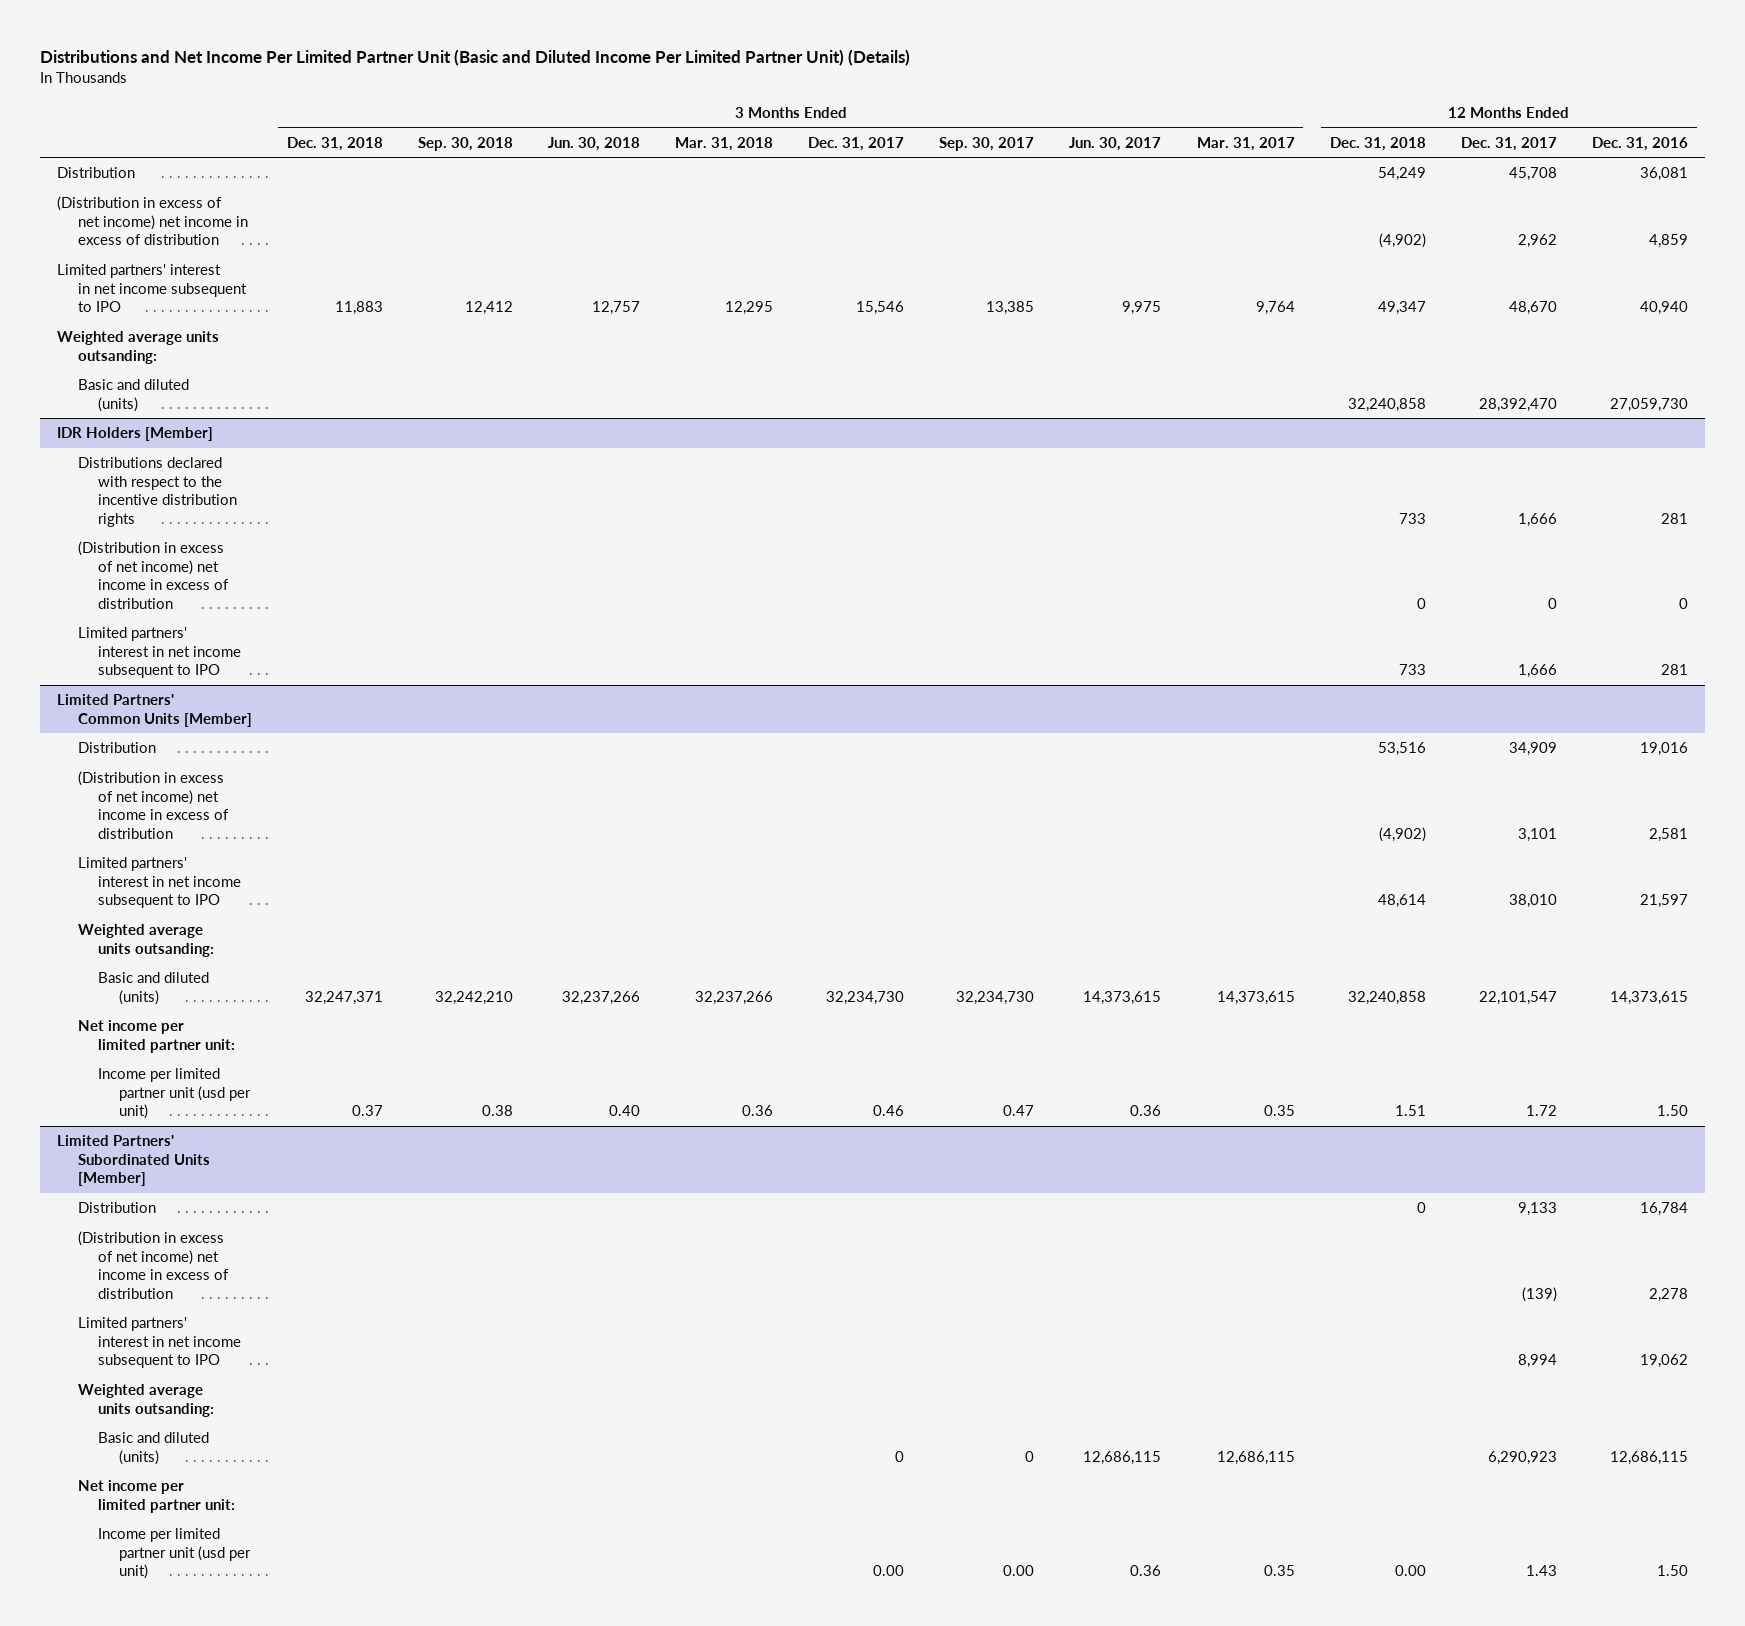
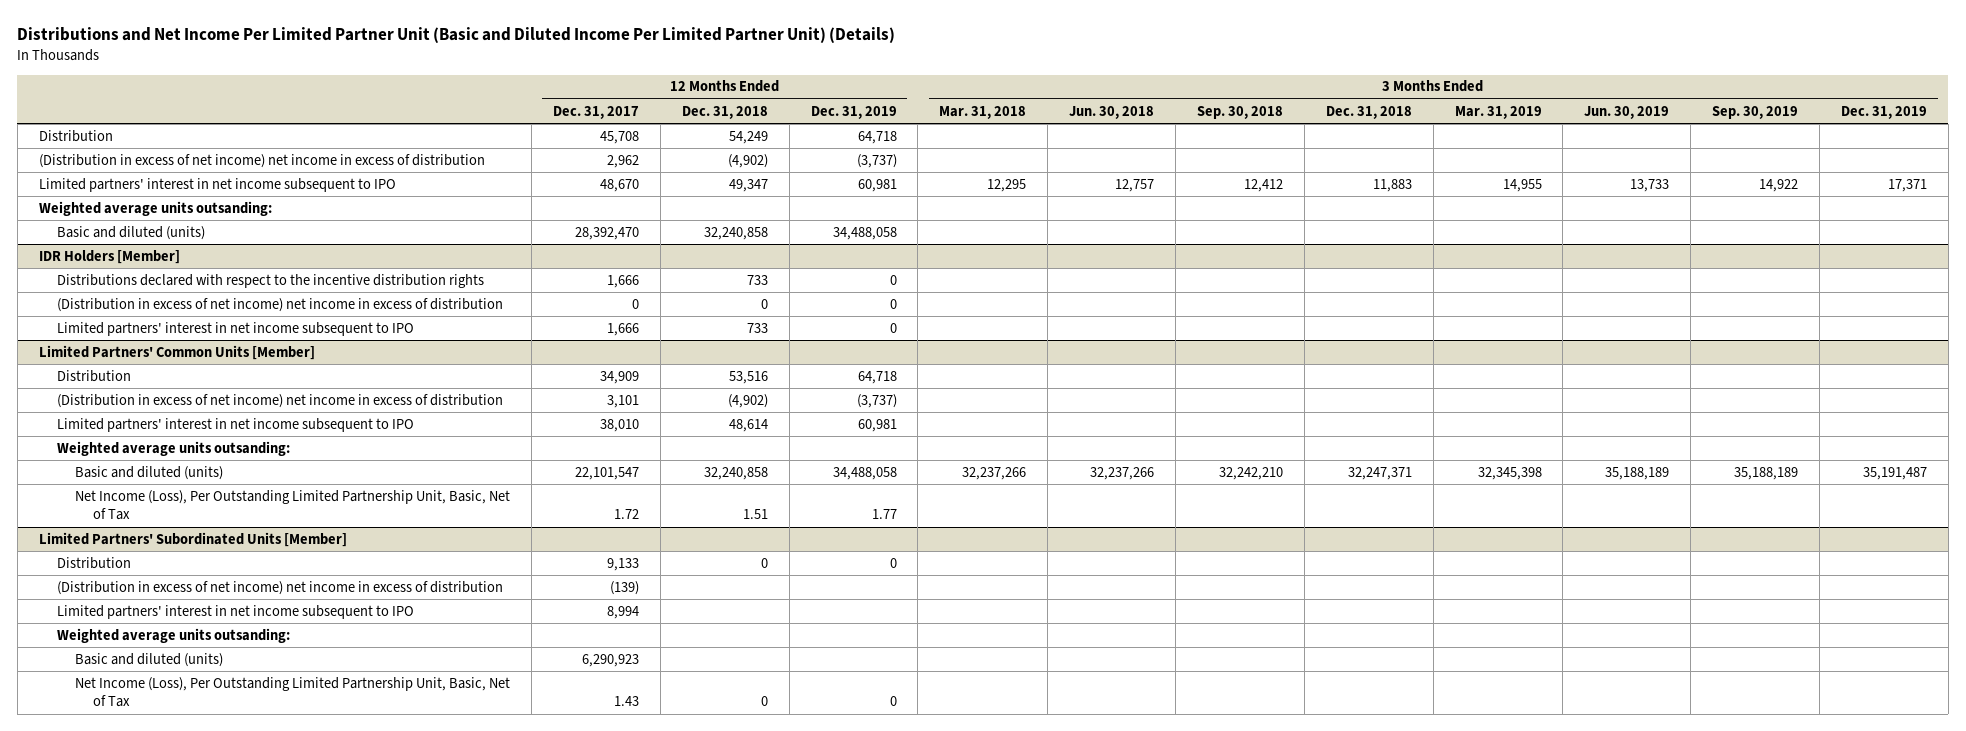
[808,136,905,151] Dec. 31, 2017 -> none
[939,136,1035,151] Sep. 30, 2017 -> none
[1069,136,1162,151] Jun. 30, 2017 -> none
[1196,136,1295,151] Mar. 31, 2017 -> none
[1591,136,1688,151] Dec. 31, 2016 -> none
none -> [810,105,897,119] Dec. 31, 2019
none -> [1454,105,1542,119] Mar. 31, 2019
none -> [1584,105,1670,119] Jun. 30, 2019
none -> [1712,105,1799,119] Sep. 30, 2019
none -> [1841,105,1928,119] Dec. 31, 2019
[77,1020,236,1053] Net income per limited partner unit: -> none
[98,1068,251,1120] Income per limited partner unit (usd per unit) -> none
none -> [75,489,511,521] Net Income (Loss), Per Outstanding Limited Partnership Unit, Basic, Net of Tax
[77,1480,236,1513] Net income per limited partner unit: -> none
[98,1528,251,1580] Income per limited partner unit (usd per unit) -> none
none -> [75,676,511,708] Net Income (Loss), Per Outstanding Limited Partnership Unit, Basic, Net of Tax

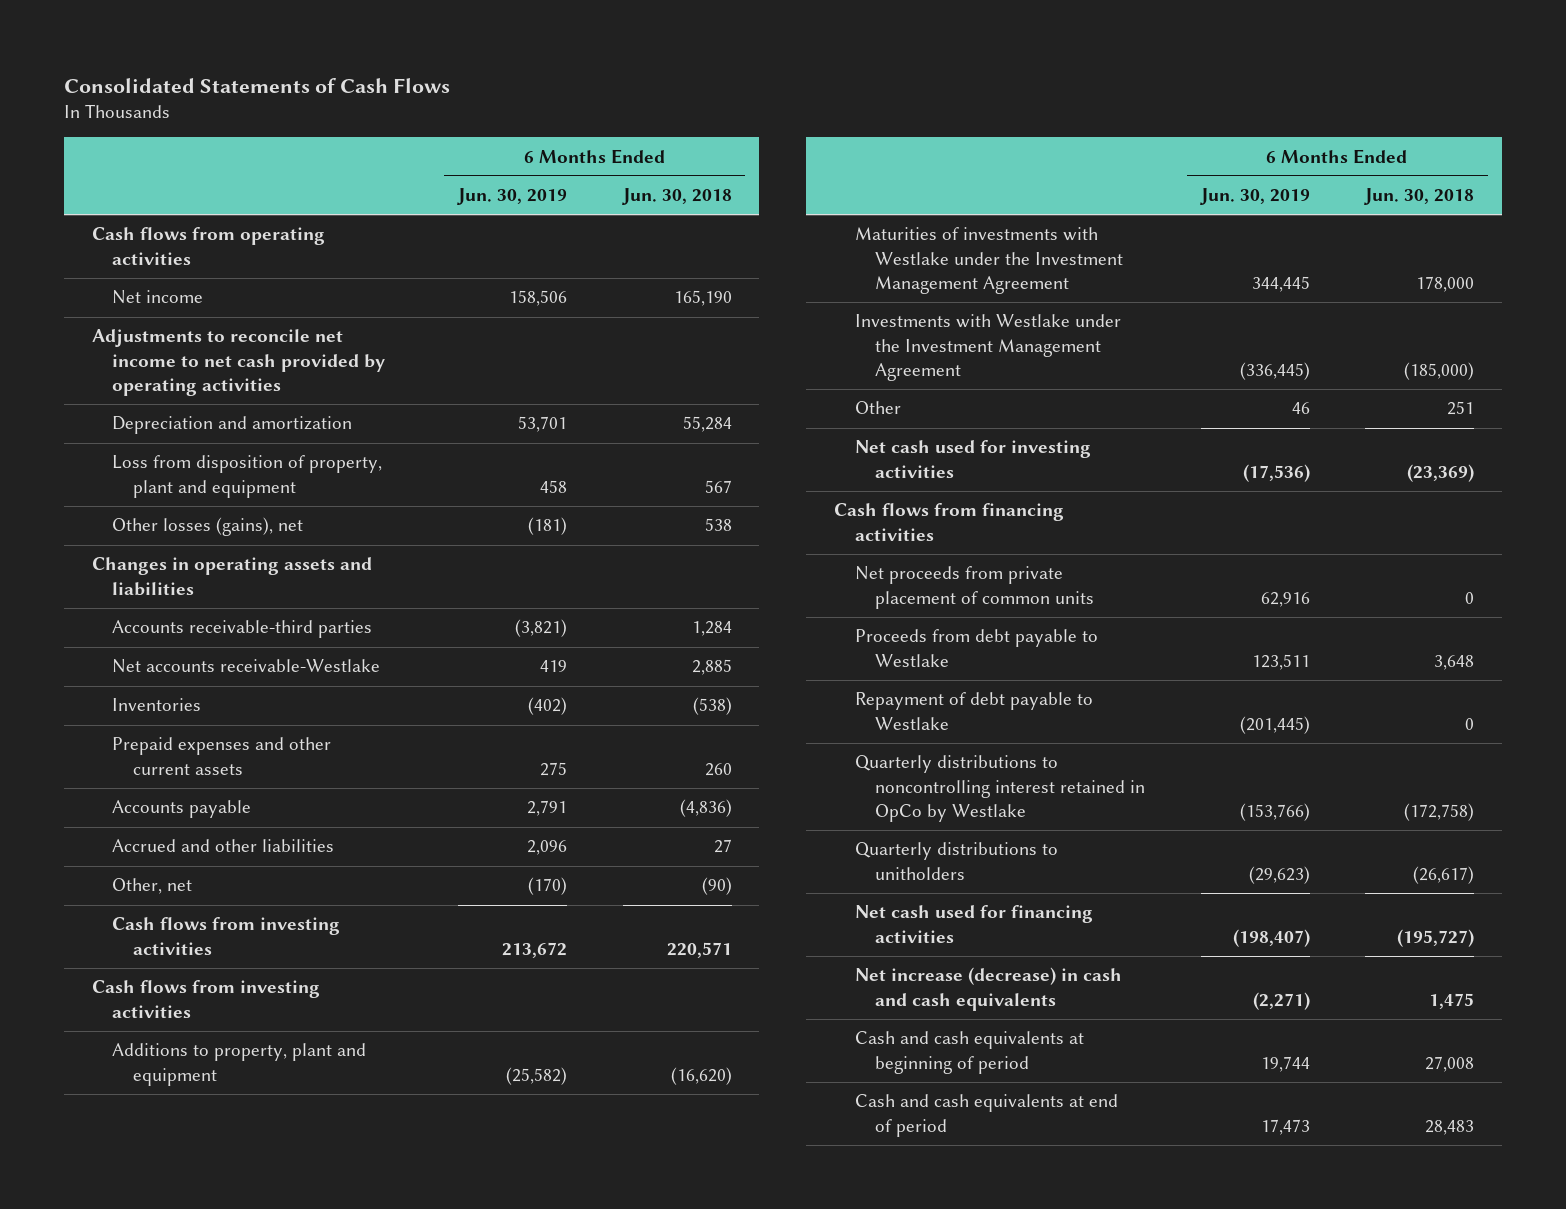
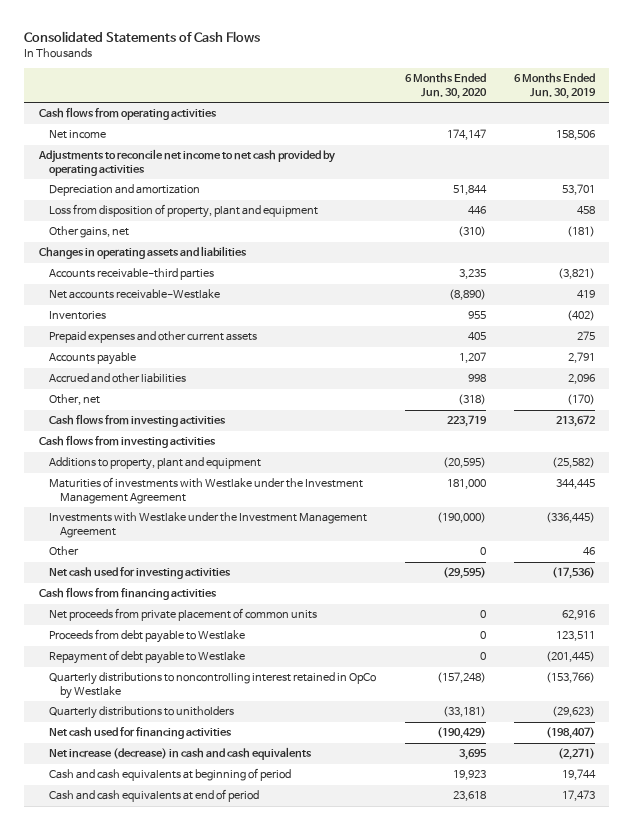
[621,188,732,206] Jun. 30, 2018 -> none
none -> [404,73,487,99] 6 Months Ended Jun. 30, 2020
[112,517,304,537] Other losses (gains), net -> [49,226,130,239] Other gains, net

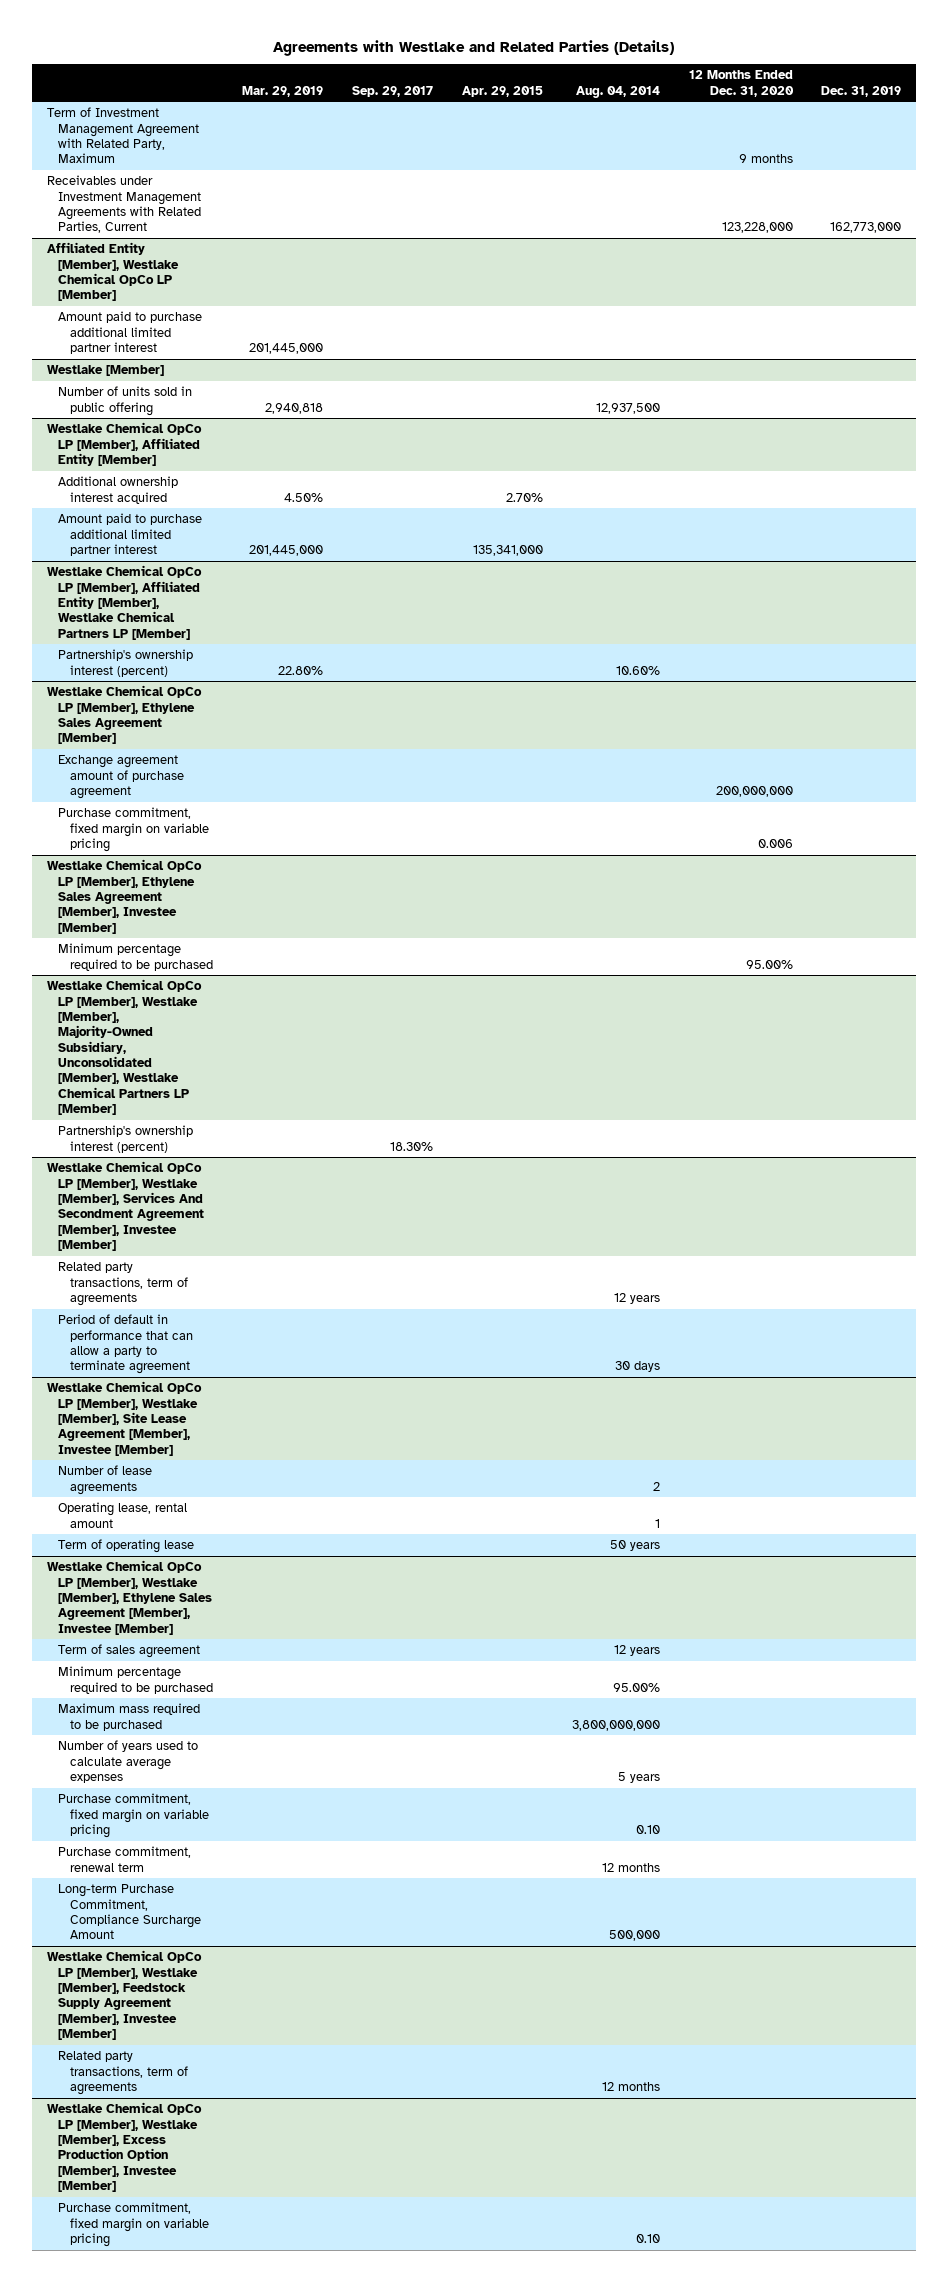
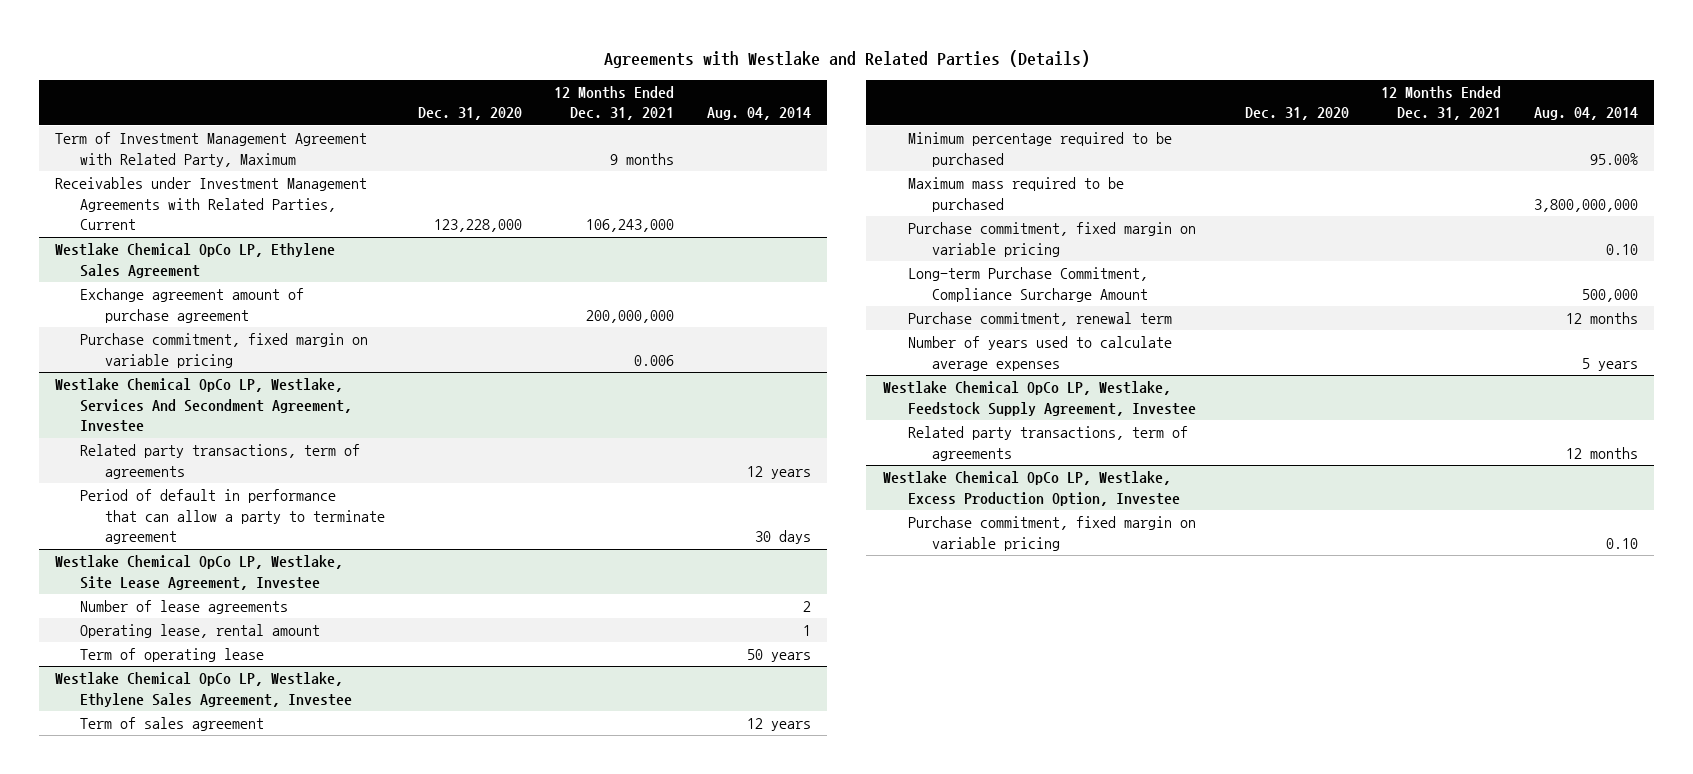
[242,85,324,97] Mar. 29, 2019 -> none
[351,85,433,97] Sep. 29, 2017 -> none
[461,85,543,97] Apr. 29, 2015 -> none
[688,70,794,97] 12 Months Ended Dec. 31, 2020 -> none
[821,85,902,97] Dec. 31, 2019 -> none
none -> [417,107,522,121] Dec. 31, 2020
none -> [554,85,675,121] 12 Months Ended Dec. 31, 2021
[46,242,180,302] Affiliated Entity [Member], Westlake Chemical OpCo LP [Member] -> none
[58,311,203,354] Amount paid to purchase additional limited partner interest -> none
[46,365,164,377] Westlake [Member] -> none
[58,386,193,416] Number of units sold in public offering -> none
[46,422,202,466] Westlake Chemical OpCo LP [Member], Affiliated Entity [Member] -> none
[58,476,179,504] Additional ownership interest acquired -> none
[58,513,203,556] Amount paid to purchase additional limited partner interest -> none
[46,565,202,640] Westlake Chemical OpCo LP [Member], Affiliated Entity [Member], Westlake Chemical Partners LP [Member] -> none
[58,649,194,677] Partnership's ownership interest (percent) -> none
[46,685,202,745] Westlake Chemical OpCo LP [Member], Ethylene Sales Agreement [Member] -> [55,243,336,278] Westlake Chemical OpCo LP, Ethylene Sales Agreement
[46,859,202,934] Westlake Chemical OpCo LP [Member], Ethylene Sales Agreement [Member], Investee [Member] -> none
[58,943,214,971] Minimum percentage required to be purchased -> none
[46,979,202,1116] Westlake Chemical OpCo LP [Member], Westlake [Member], Majority-Owned Subsidiary, Unconsolidated [Member], Westlake Chemical Partners LP [Member] -> none
[58,1125,194,1153] Partnership's ownership interest (percent) -> none
[46,1161,205,1252] Westlake Chemical OpCo LP [Member], Westlake [Member], Services And Secondment Agreement [Member], Investee [Member] -> [55,378,353,433] Westlake Chemical OpCo LP, Westlake, Services And Secondment Agreement, Investee
[46,1381,202,1456] Westlake Chemical OpCo LP [Member], Westlake [Member], Site Lease Agreement [Member], Investee [Member] -> [55,555,344,590] Westlake Chemical OpCo LP, Westlake, Site Lease Agreement, Investee
[46,1560,213,1635] Westlake Chemical OpCo LP [Member], Westlake [Member], Ethylene Sales Agreement [Member], Investee [Member] -> [55,672,353,707] Westlake Chemical OpCo LP, Westlake, Ethylene Sales Agreement, Investee
[58,1740,199,1783] Number of years used to calculate average expenses -> none
[58,1846,192,1872] Purchase commitment, renewal term -> none
none -> [907,312,1172,327] Purchase commitment, renewal term
none -> [907,336,1172,371] Number of years used to calculate average expenses
[46,1950,202,2041] Westlake Chemical OpCo LP [Member], Westlake [Member], Feedstock Supply Agreement [Member], Investee [Member] -> [882,381,1196,416] Westlake Chemical OpCo LP, Westlake, Feedstock Supply Agreement, Investee
[46,2102,202,2193] Westlake Chemical OpCo LP [Member], Westlake [Member], Excess Production Option [Member], Investee [Member] -> [882,471,1180,506] Westlake Chemical OpCo LP, Westlake, Excess Production Option, Investee

